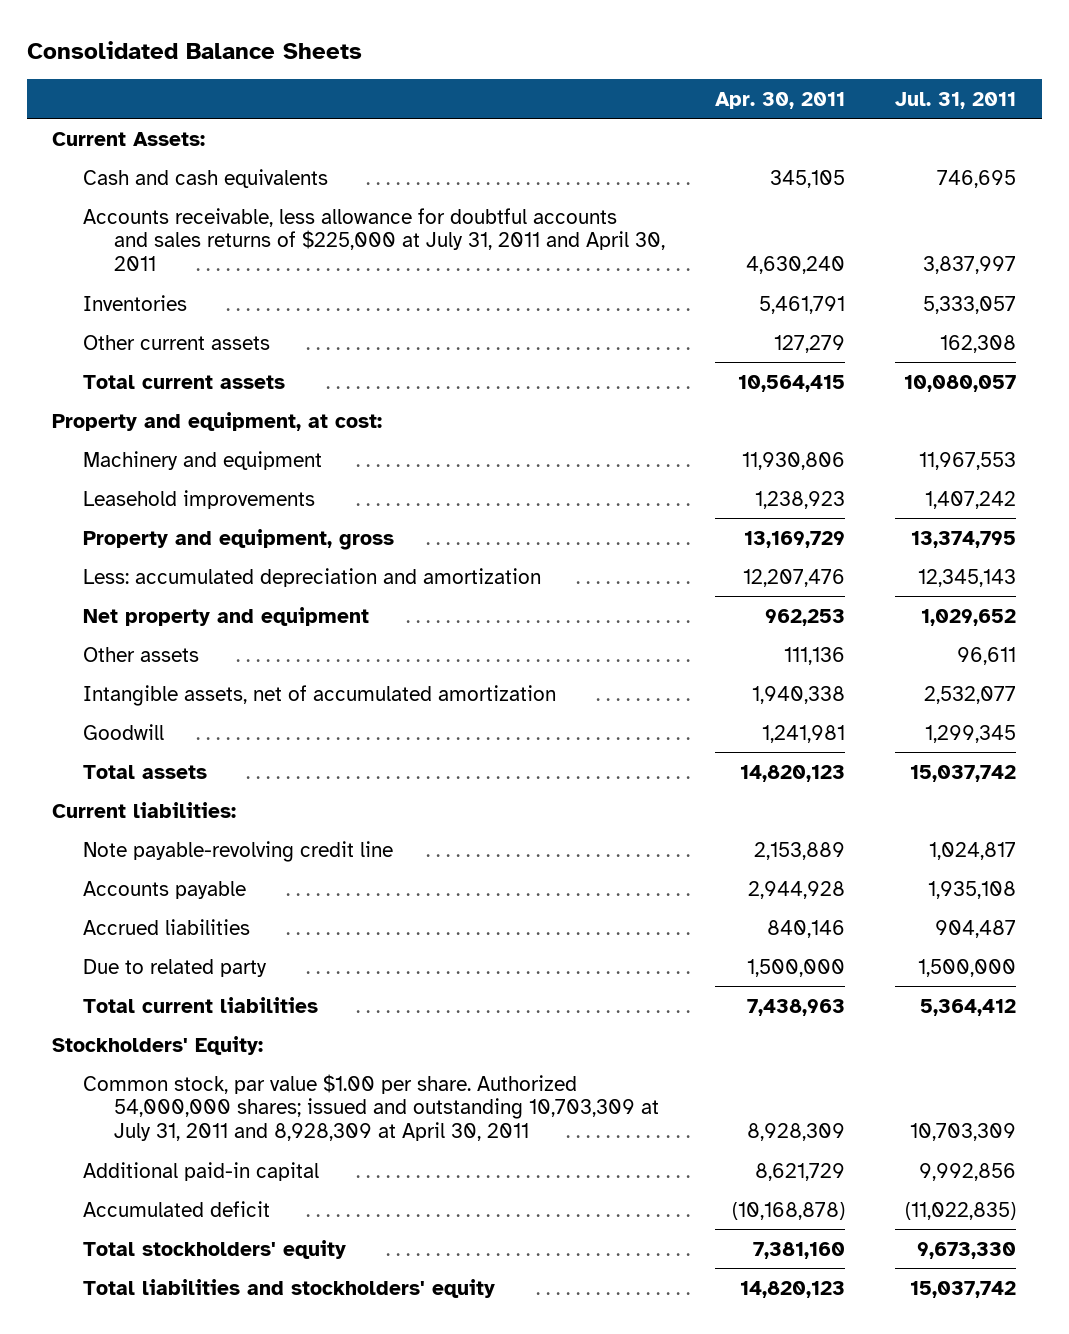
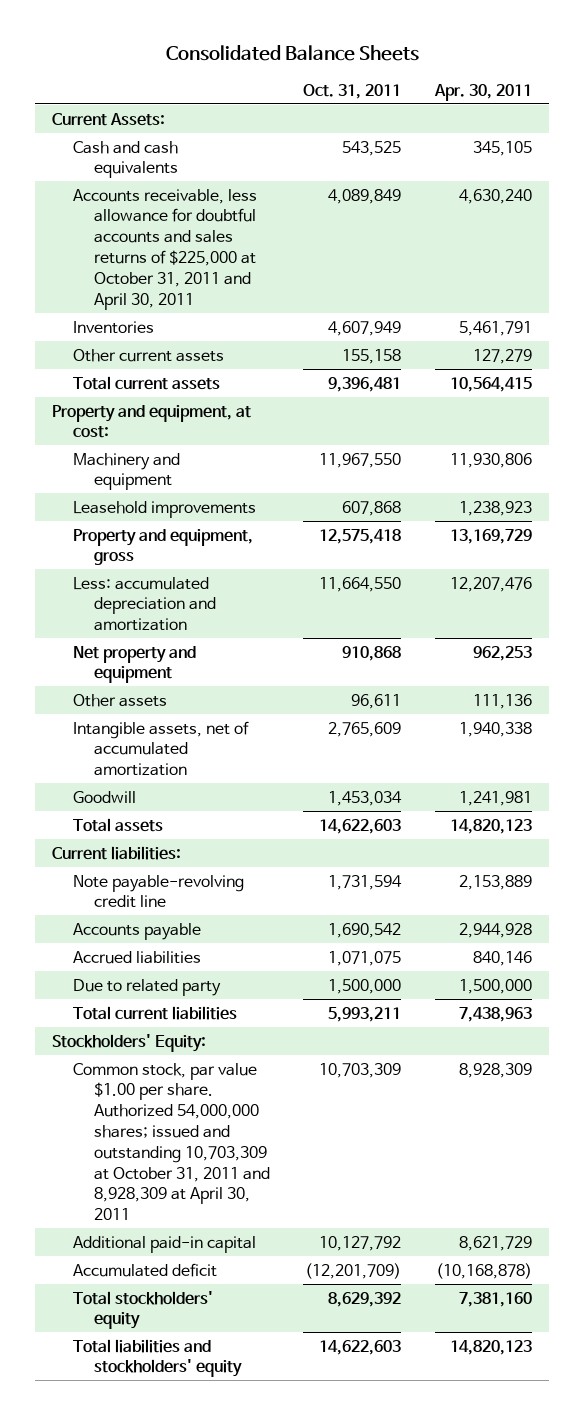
[895,91,1017,109] Jul. 31, 2011 -> none
none -> [303,83,402,99] Oct. 31, 2011
[83,207,665,272] Accounts receivable, less allowance for doubtful accounts and sales returns of $225,000 at July 31, 2011 and April 30, 2011 -> [72,188,257,310] Accounts receivable, less allowance for doubtful accounts and sales returns of $225,000 at October 31, 2011 and April 30, 2011
[83,1073,659,1142] Common stock, par value $1.00 per share. Authorized 54,000,000 shares; issued and outstanding 10,703,309 at July 31, 2011 and 8,928,309 at April 30, 2011 -> [72,1062,270,1221] Common stock, par value $1.00 per share. Authorized 54,000,000 shares; issued and outstanding 10,703,309 at October 31, 2011 and 8,928,309 at April 30, 2011

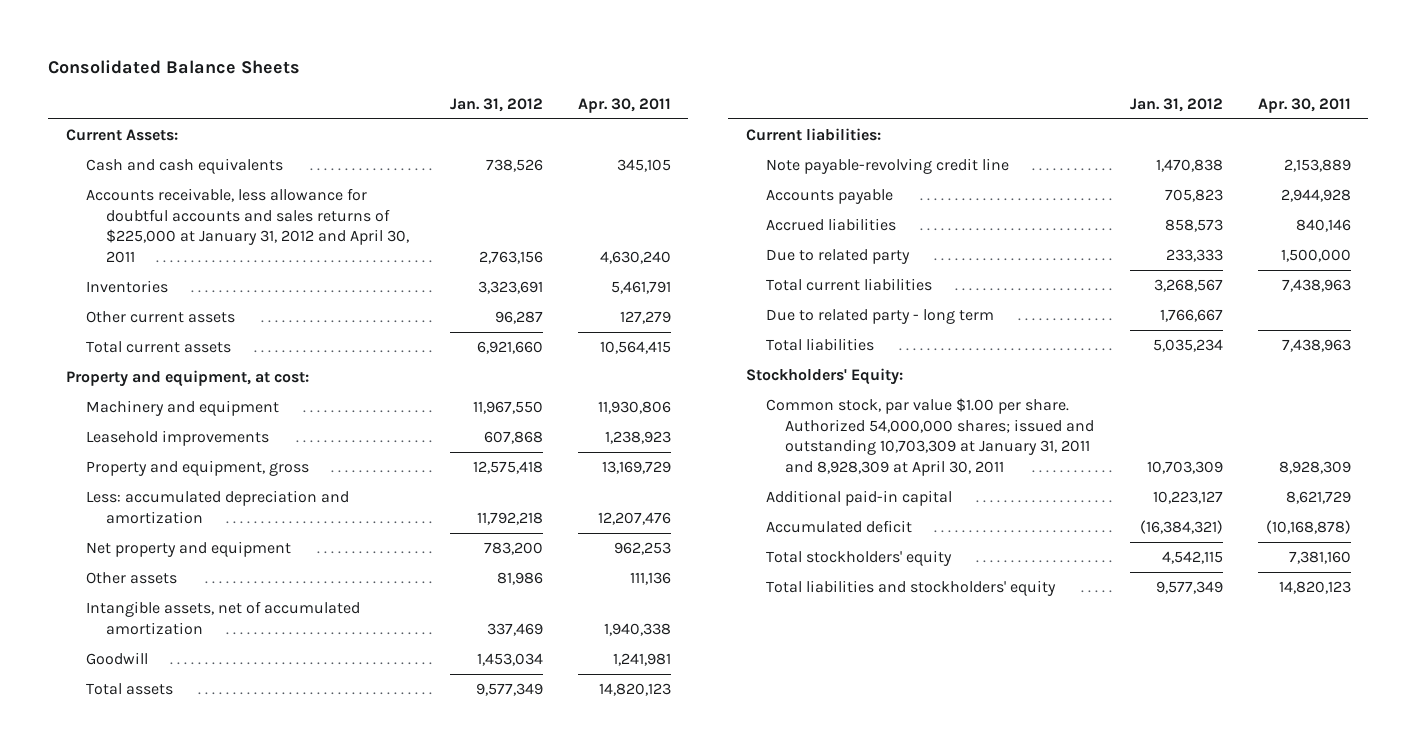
[303,83,402,99] Oct. 31, 2011 -> none
none -> [449,97,543,112] Jan. 31, 2012
[72,188,257,310] Accounts receivable, less allowance for doubtful accounts and sales returns of $225,000 at October 31, 2011 and April 30, 2011 -> [85,188,409,263] Accounts receivable, less allowance for doubtful accounts and sales returns of $225,000 at January 31, 2012 and April 30, 2011
none -> [765,309,994,325] Due to related party - long term
none -> [765,338,874,352] Total liabilities
[72,1062,270,1221] Common stock, par value $1.00 per share. Authorized 54,000,000 shares; issued and outstanding 10,703,309 at October 31, 2011 and 8,928,309 at April 30, 2011 -> [765,398,1095,476] Common stock, par value $1.00 per share. Authorized 54,000,000 shares; issued and outstanding 10,703,309 at January 31, 2011 and 8,928,309 at April 30, 2011

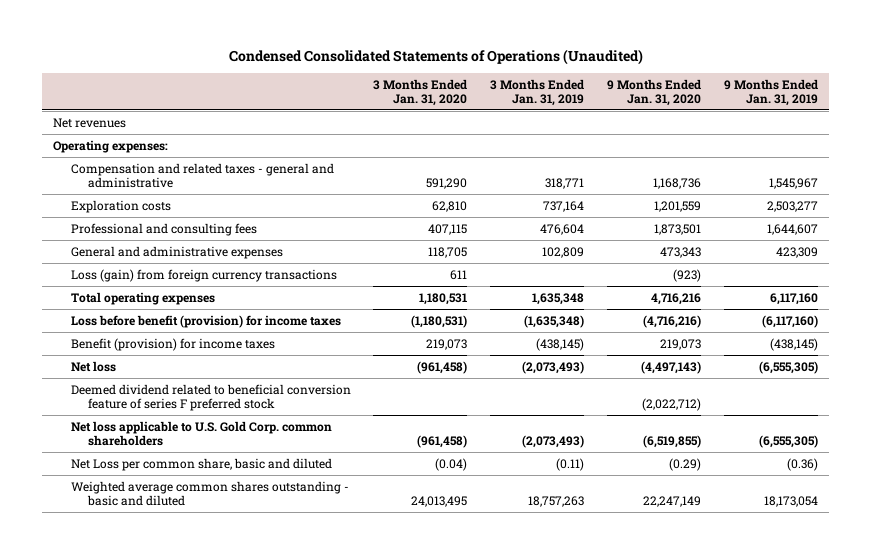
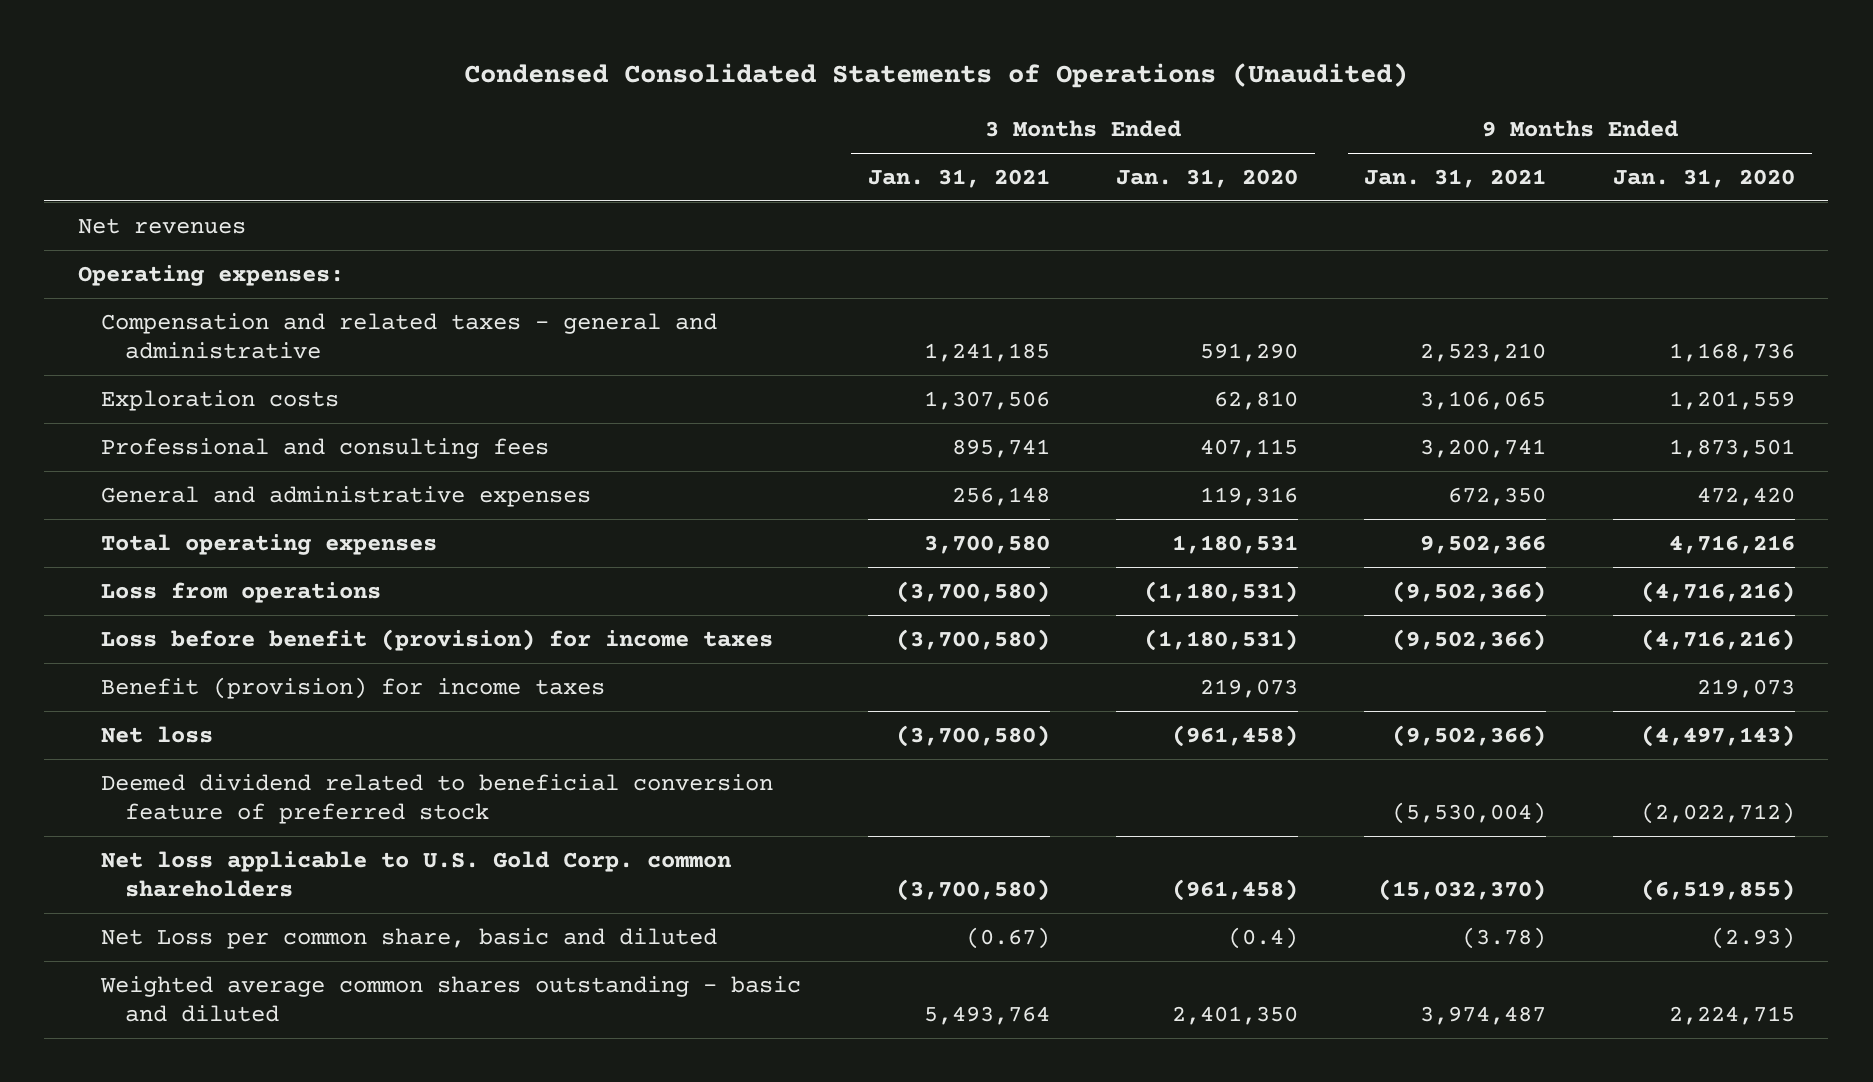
[490,78,585,106] 3 Months Ended Jan. 31, 2019 -> none
[723,78,818,106] 9 Months Ended Jan. 31, 2019 -> none
none -> [867,168,1050,188] Jan. 31, 2021
none -> [1364,168,1547,188] Jan. 31, 2021
[70,268,337,282] Loss (gain) from foreign currency transactions -> none
[428,246,468,258] 118,705 -> [1200,486,1299,506] 119,316
[660,246,702,258] 473,343 -> [1696,486,1795,506] 472,420
none -> [101,581,382,603] Loss from operations
[70,383,351,411] Deemed dividend related to beneficial conversion feature of series F preferred stock -> [101,773,774,824] Deemed dividend related to beneficial conversion feature of preferred stock
[435,457,468,471] (0.04) -> [1228,926,1299,949] (0.4)
[669,457,702,471] (0.29) -> [1710,926,1795,949] (2.93)
[411,495,468,507] 24,013,495 -> [1172,1005,1299,1025] 2,401,350
[643,495,702,507] 22,247,149 -> [1668,1005,1795,1025] 2,224,715

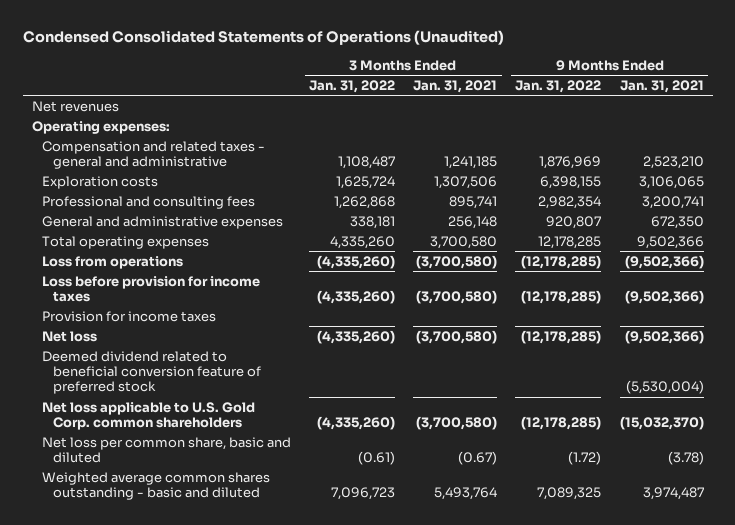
[1116,168,1299,188] Jan. 31, 2020 -> none
[1612,168,1795,188] Jan. 31, 2020 -> none
none -> [309,79,396,93] Jan. 31, 2022
none -> [515,79,602,93] Jan. 31, 2022
[101,628,774,651] Loss before benefit (provision) for income taxes -> [42,275,261,302] Loss before provision for income taxes
[101,676,606,699] Benefit (provision) for income taxes -> [42,310,217,322] Provision for income taxes
[101,927,718,949] Net Loss per common share, basic and diluted -> [42,436,292,463] Net loss per common share, basic and diluted

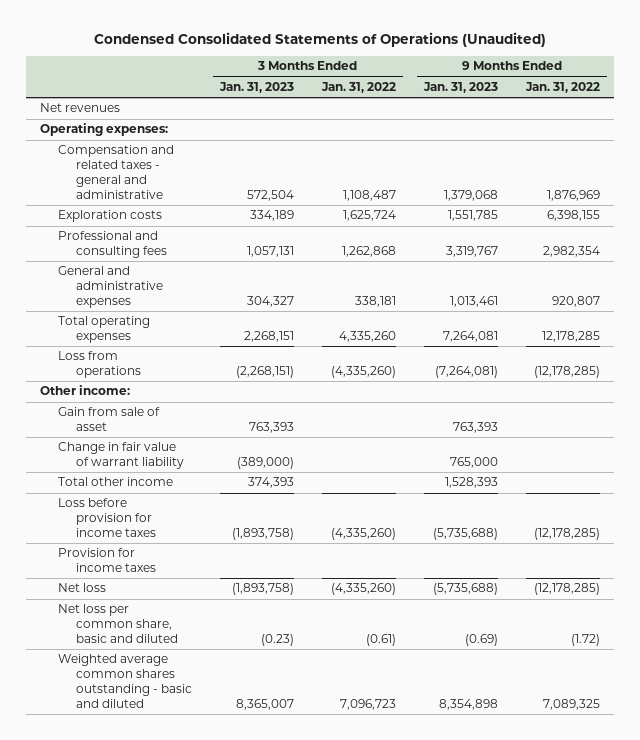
[413,79,498,93] Jan. 31, 2021 -> none
[619,79,704,93] Jan. 31, 2021 -> none
none -> [218,81,294,93] Jan. 31, 2023
none -> [423,81,499,93] Jan. 31, 2023
none -> [39,385,130,396] Other income:
none -> [57,407,160,432] Gain from sale of asset
none -> [57,442,184,470] Change in fair value of warrant liability
none -> [57,477,173,487] Total other income
[42,350,262,395] Deemed dividend related to beneficial conversion feature of preferred stock -> none
[42,401,256,430] Net loss applicable to U.S. Gold Corp. common shareholders -> none

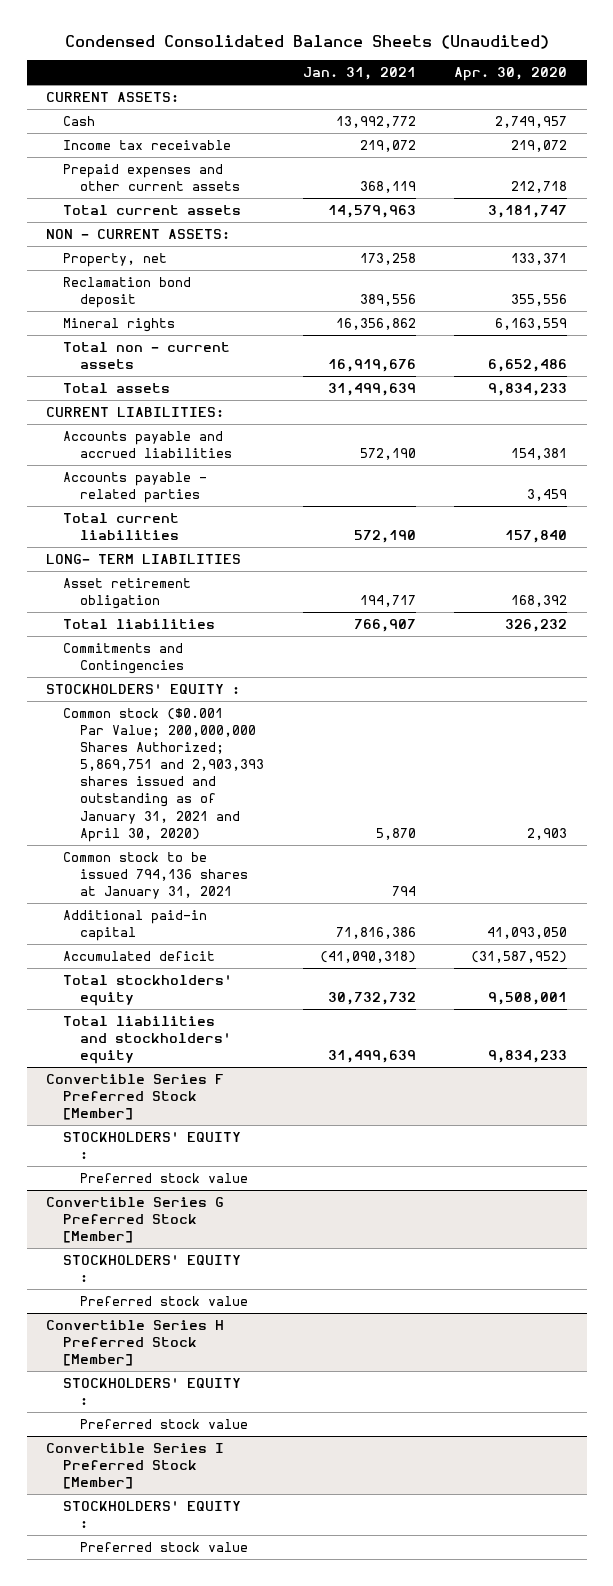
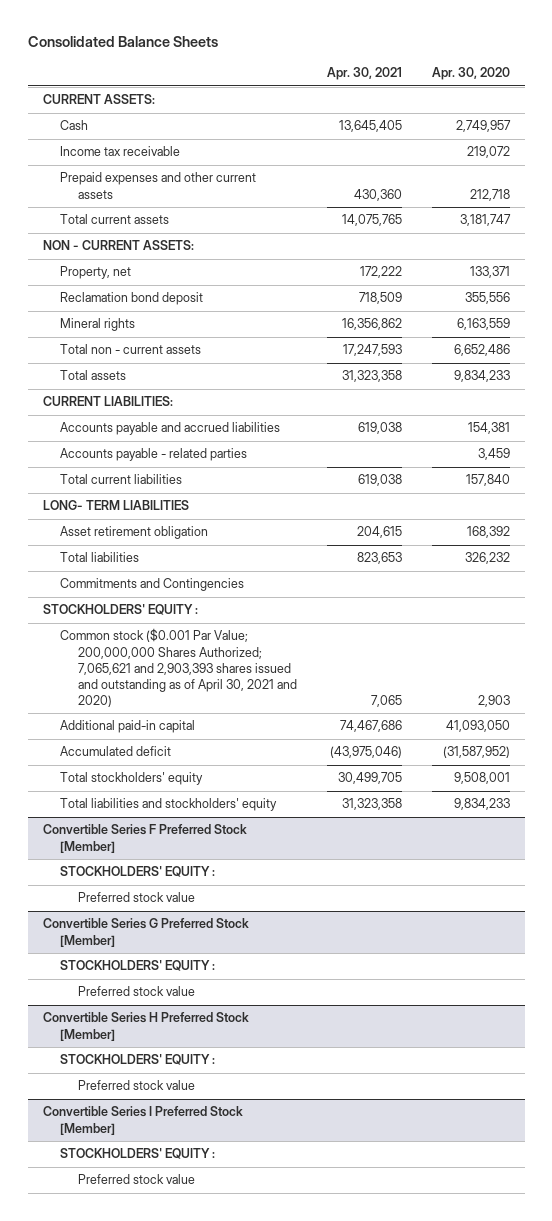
[64,35,549,50] Condensed Consolidated Balance Sheets (Unaudited) -> [27,36,218,48] Consolidated Balance Sheets
[302,67,416,81] Jan. 31, 2021 -> none
none -> [326,67,402,81] Apr. 30, 2021
[62,852,248,900] Common stock to be issued 794,136 shares at January 31, 2021 -> none
[62,708,264,842] Common stock ($0.001 Par Value; 200,000,000 Shares Authorized; 5,869,751 and 2,903,393 shares issued and outstanding as of January 31, 2021 and April 30, 2020) -> [60,628,297,708] Common stock ($0.001 Par Value; 200,000,000 Shares Authorized; 7,065,621 and 2,903,393 shares issued and outstanding as of April 30, 2021 and 2020)

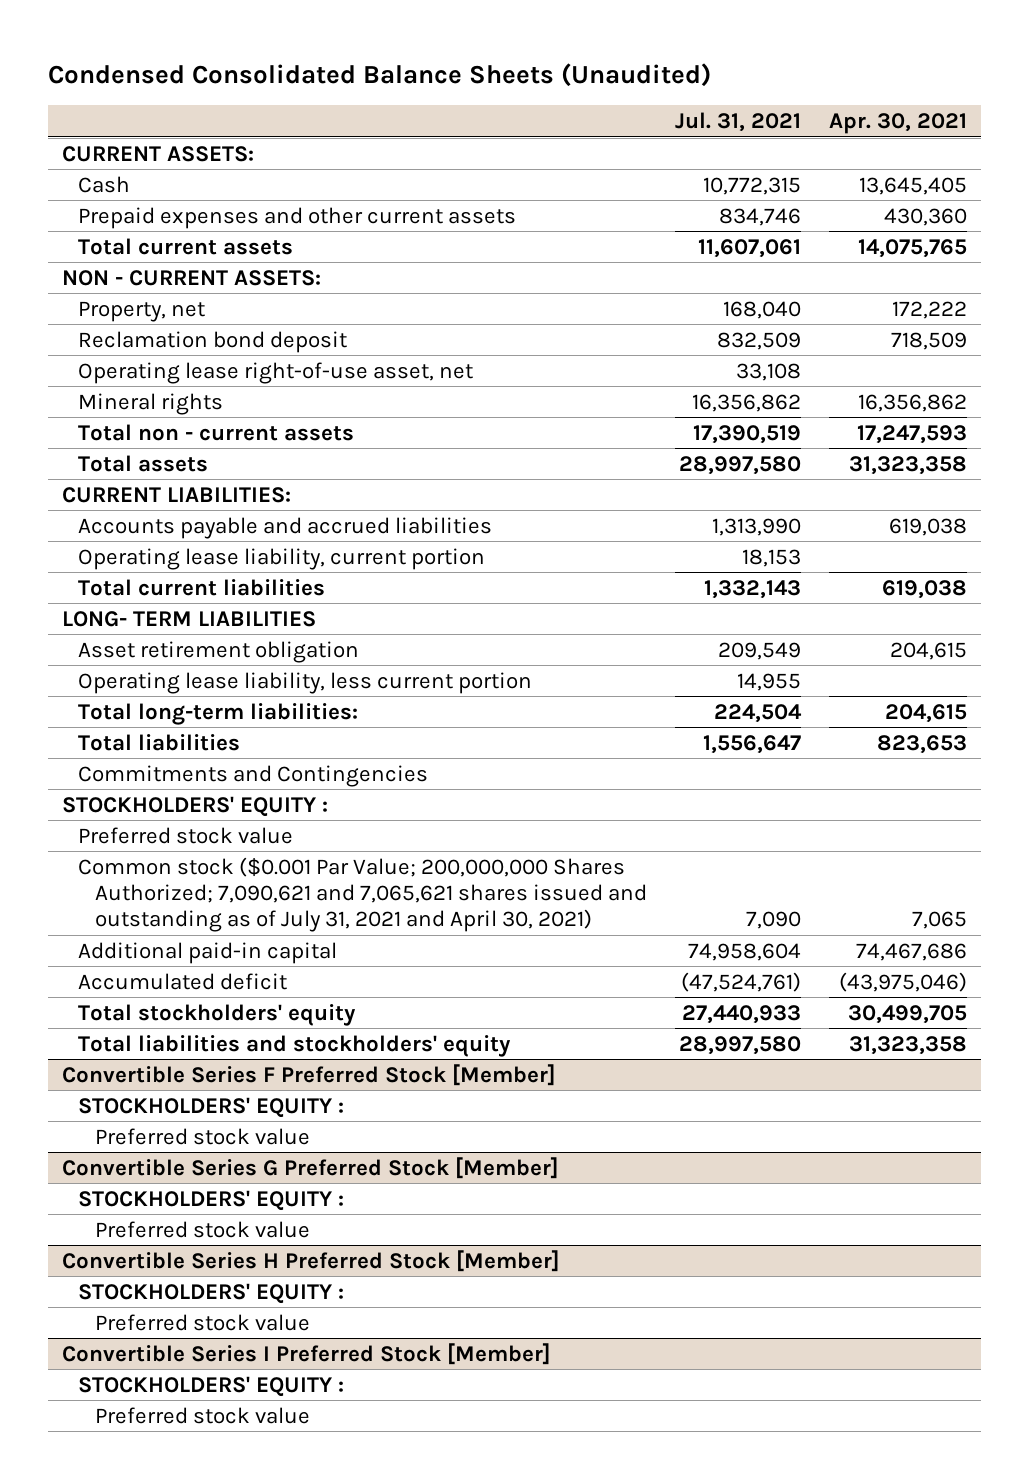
[27,36,218,48] Consolidated Balance Sheets -> [48,62,712,87] Condensed Consolidated Balance Sheets (Unaudited)
[431,67,510,81] Apr. 30, 2020 -> none
none -> [674,112,801,133] Jul. 31, 2021
[60,146,181,157] Income tax receivable -> none
none -> [78,361,474,384] Operating lease right-of-use asset, net
[60,448,248,462] Accounts payable - related parties -> none
none -> [78,547,486,570] Operating lease liability, current portion
none -> [78,671,533,694] Operating lease liability, less current portion
none -> [78,702,359,725] Total long-term liabilities:
none -> [78,826,294,844] Preferred stock value
[60,628,297,708] Common stock ($0.001 Par Value; 200,000,000 Shares Authorized; 7,065,621 and 2,903,393 shares issued and outstanding as of April 30, 2021 and 2020) -> [78,856,647,932] Common stock ($0.001 Par Value; 200,000,000 Shares Authorized; 7,090,621 and 7,065,621 shares issued and outstanding as of July 31, 2021 and April 30, 2021)

